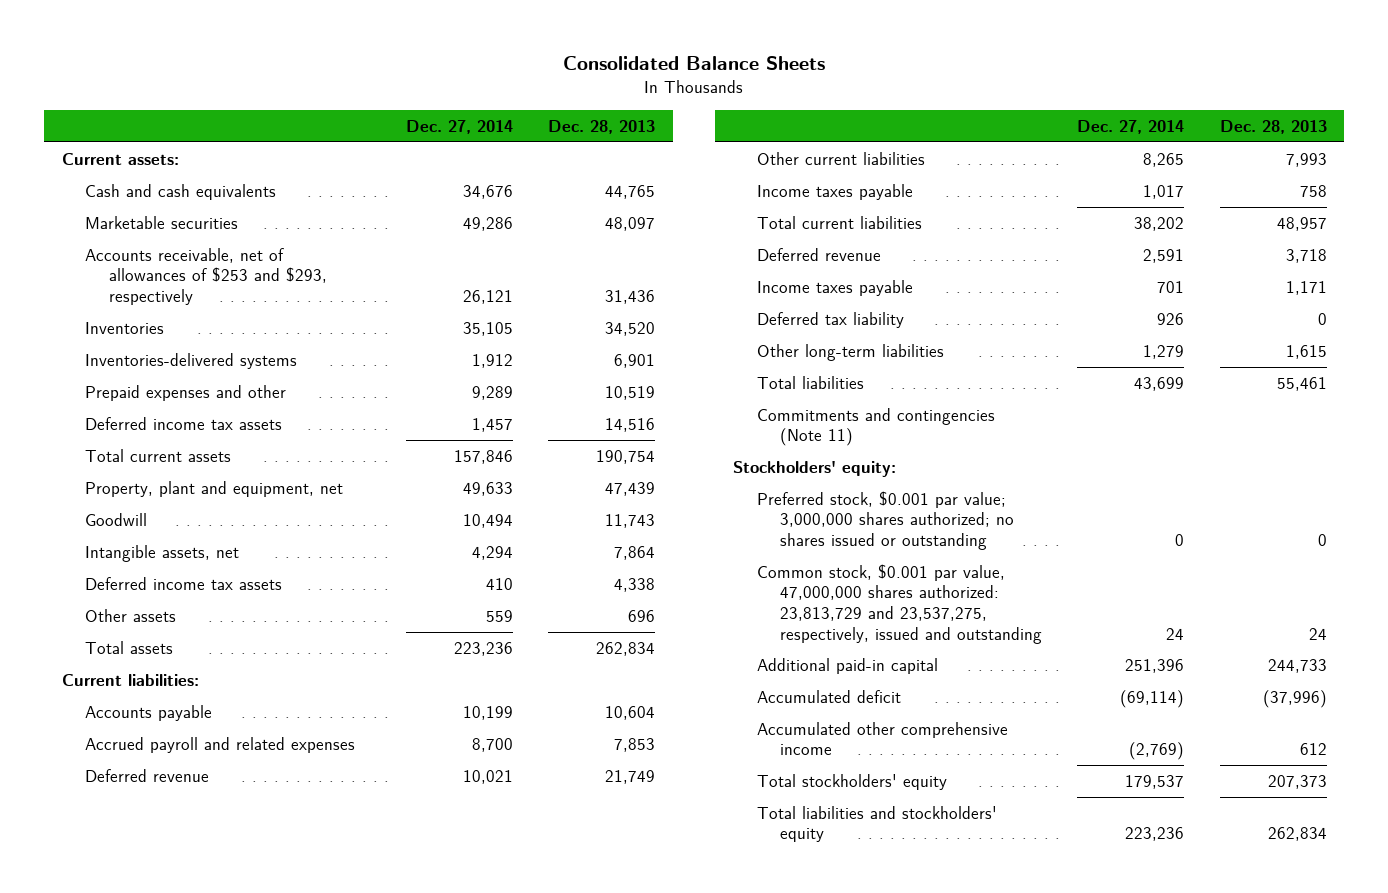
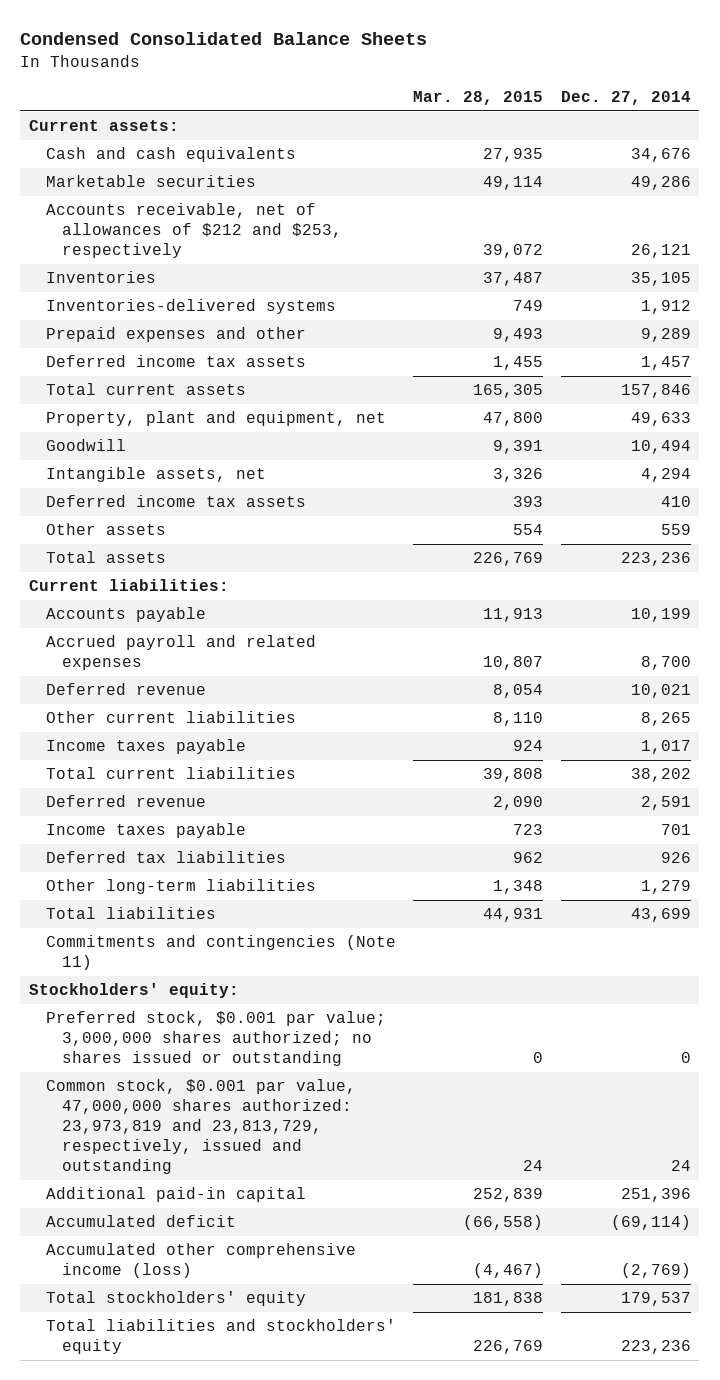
[563,56,826,71] Consolidated Balance Sheets -> [20,32,428,46] Condensed Consolidated Balance Sheets
[548,119,656,134] Dec. 28, 2013 -> none
none -> [413,91,544,106] Mar. 28, 2015
[85,247,328,305] Accounts receivable, net of allowances of $253 and $293, respectively -> [45,203,342,259] Accounts receivable, net of allowances of $212 and $253, respectively
[756,311,904,328] Deferred tax liability -> [45,851,286,864] Deferred tax liabilities
[756,563,1043,644] Common stock, $0.001 par value, 47,000,000 shares authorized: 23,813,729 and 23,537,275, respectively, issued and outstanding -> [45,1079,356,1174] Common stock, $0.001 par value, 47,000,000 shares authorized: 23,973,819 and 23,813,729, respectively, issued and outstanding
[756,721,1008,756] Accumulated other comprehensive income -> [45,1243,356,1279] Accumulated other comprehensive income (loss)

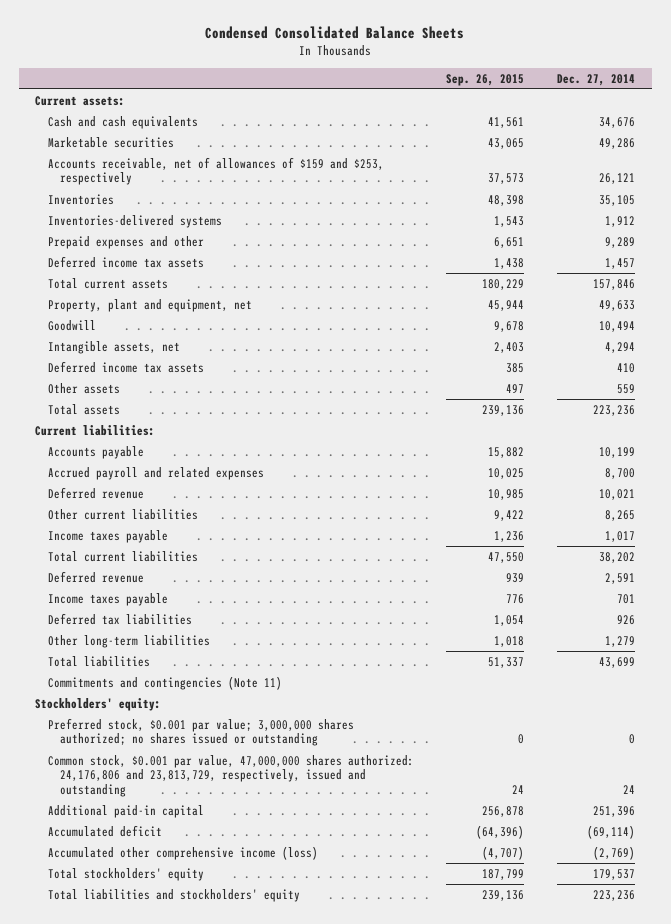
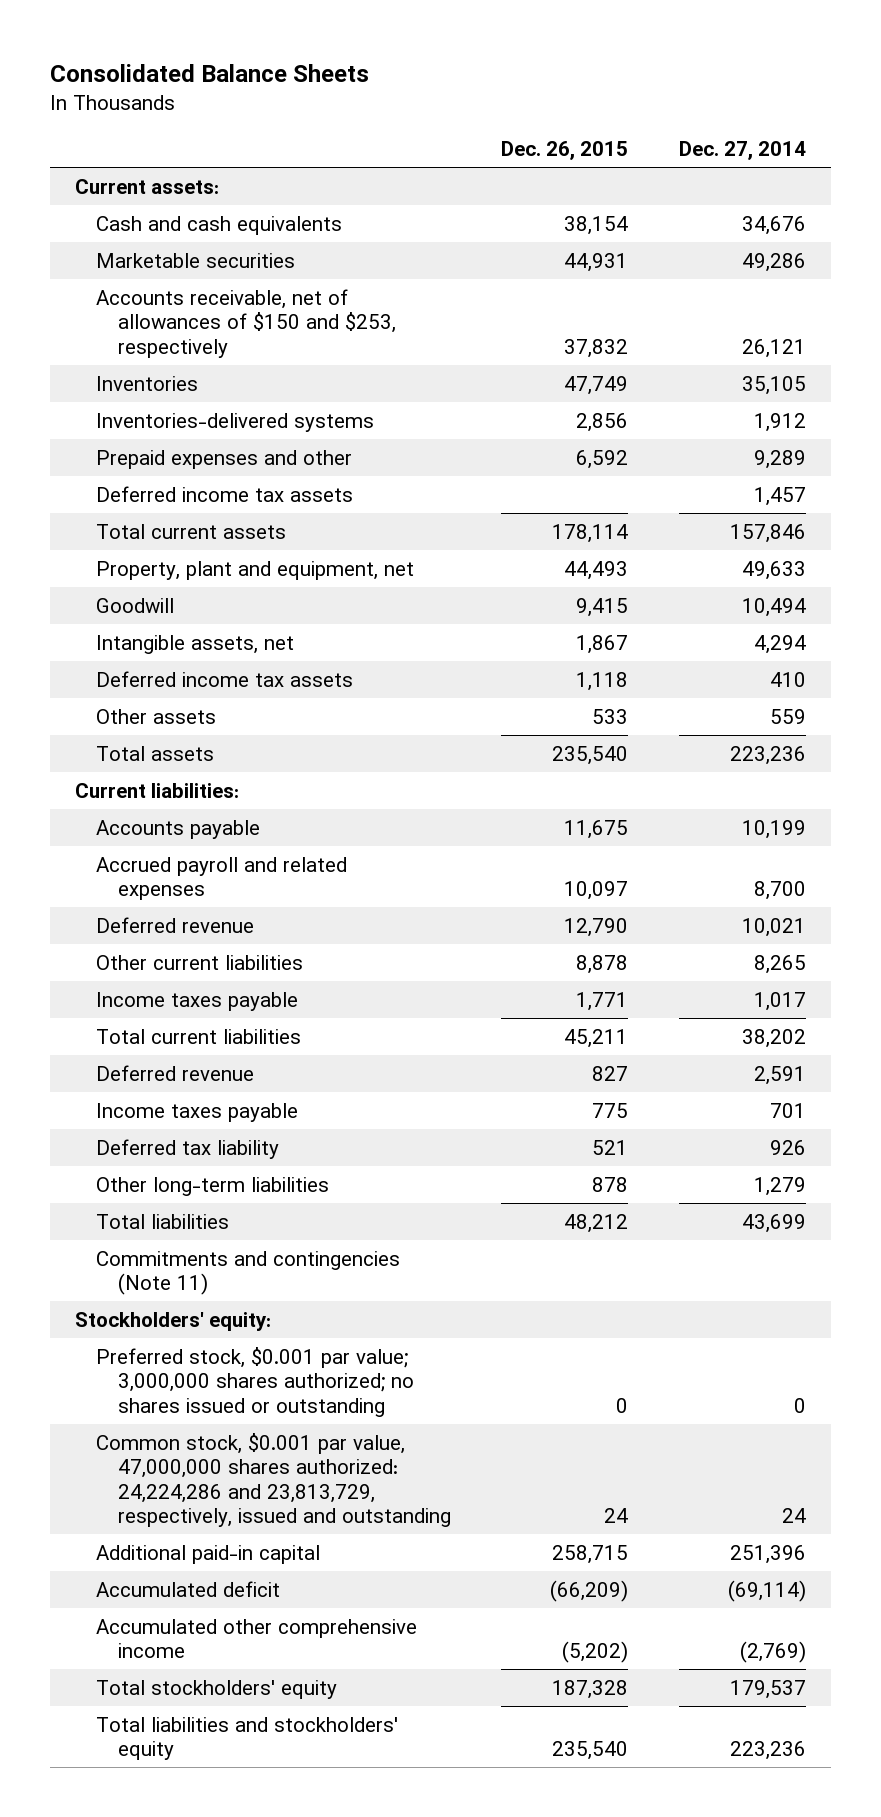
[205,26,465,40] Condensed Consolidated Balance Sheets -> [49,63,369,82] Consolidated Balance Sheets
[446,73,525,86] Sep. 26, 2015 -> none
none -> [501,141,629,161] Dec. 26, 2015
[47,156,384,186] Accounts receivable, net of allowances of $159 and $253, respectively -> [96,288,396,358] Accounts receivable, net of allowances of $150 and $253, respectively
[47,612,192,625] Deferred tax liabilities -> [96,1138,280,1159] Deferred tax liability
[47,754,414,797] Common stock, $0.001 par value, 47,000,000 shares authorized: 24,176,806 and 23,813,729, respectively, issued and outstanding -> [96,1432,451,1528] Common stock, $0.001 par value, 47,000,000 shares authorized: 24,224,286 and 23,813,729, respectively, issued and outstanding
[47,845,318,860] Accumulated other comprehensive income (loss) -> [96,1618,418,1659] Accumulated other comprehensive income

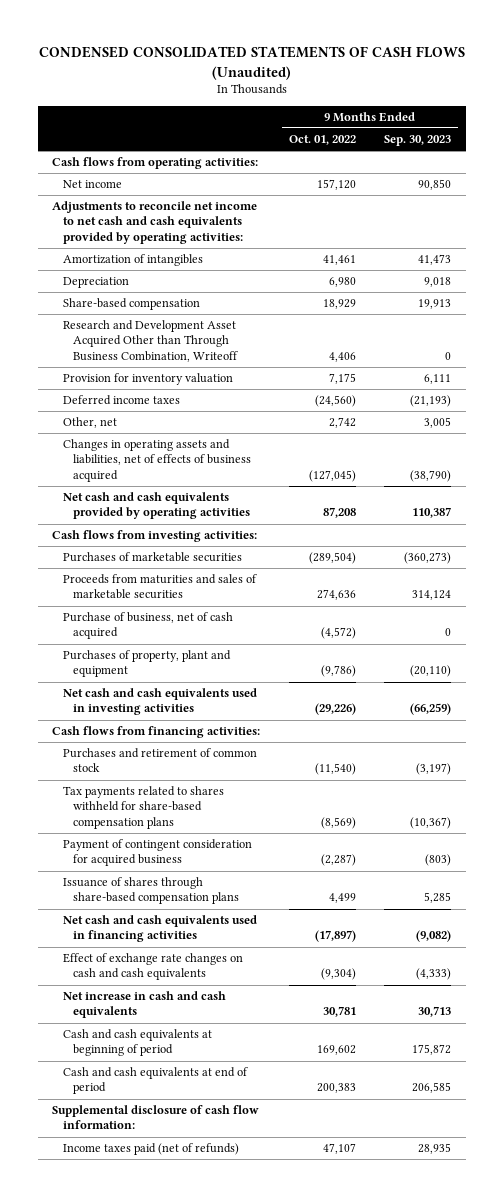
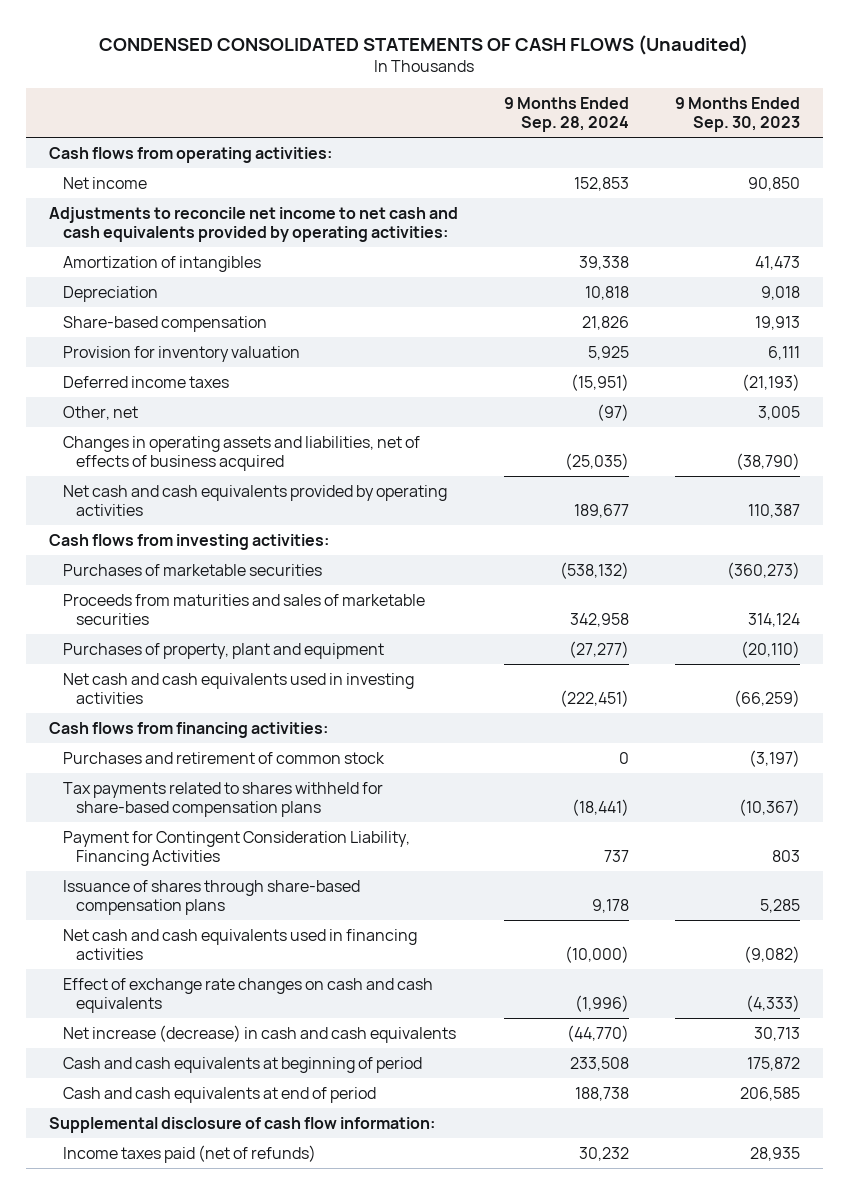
[288,135,356,146] Oct. 01, 2022 -> none
none -> [503,96,629,133] 9 Months Ended Sep. 28, 2024
[62,320,238,362] Research and Development Asset Acquired Other than Through Business Combination, Writeoff -> none
[62,612,233,640] Purchase of business, net of cash acquired -> none
[62,839,252,867] Payment of contingent consideration for acquired business -> [62,830,410,866] Payment for Contingent Consideration Liability, Financing Activities
[425,854,452,867] (803) -> [771,849,800,862] 803
[62,991,226,1019] Net increase in cash and cash equivalents -> [62,1024,456,1043] Net increase (decrease) in cash and cash equivalents

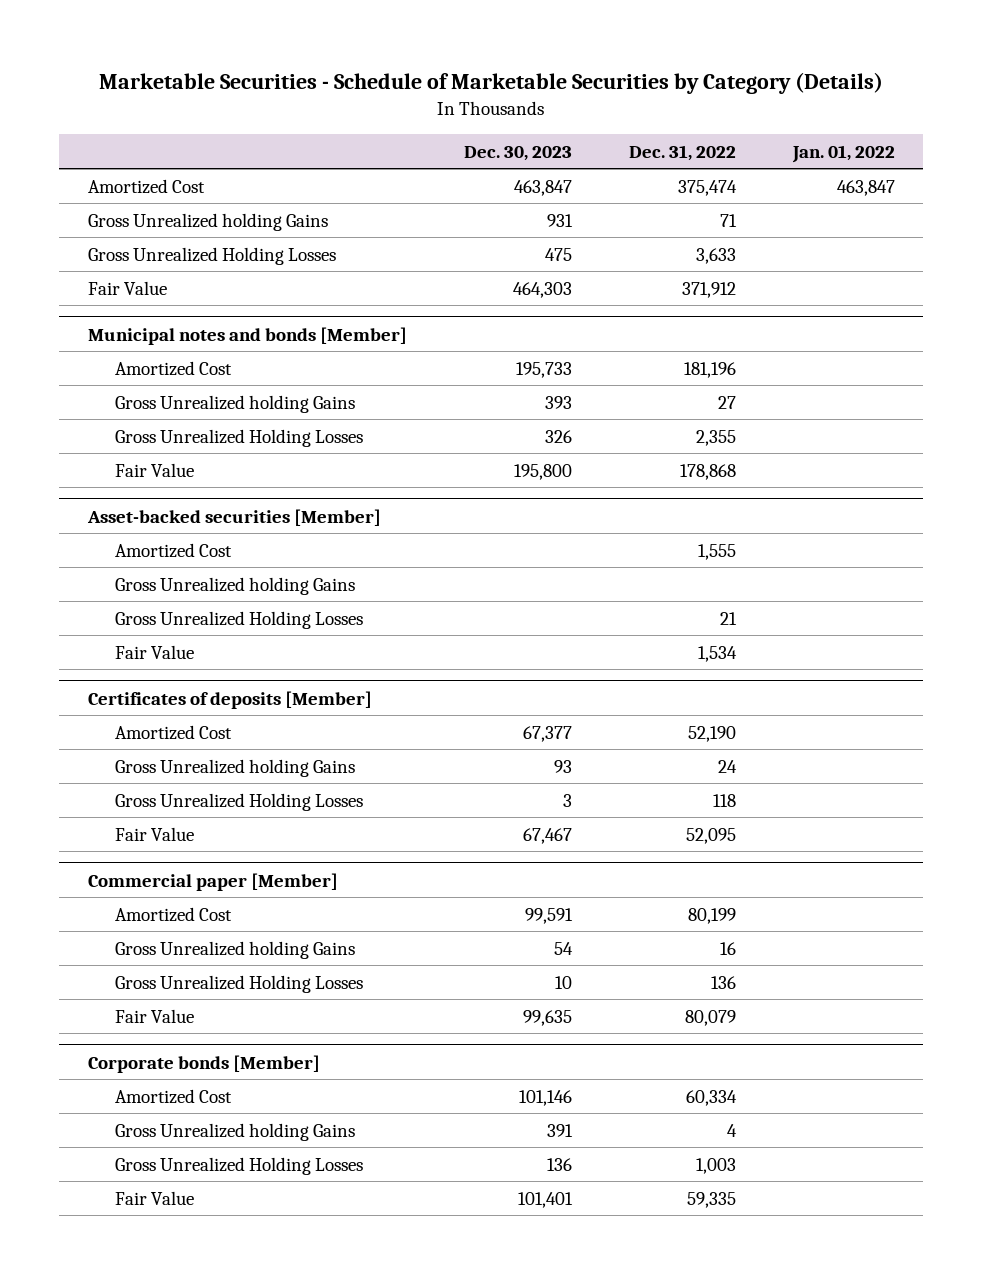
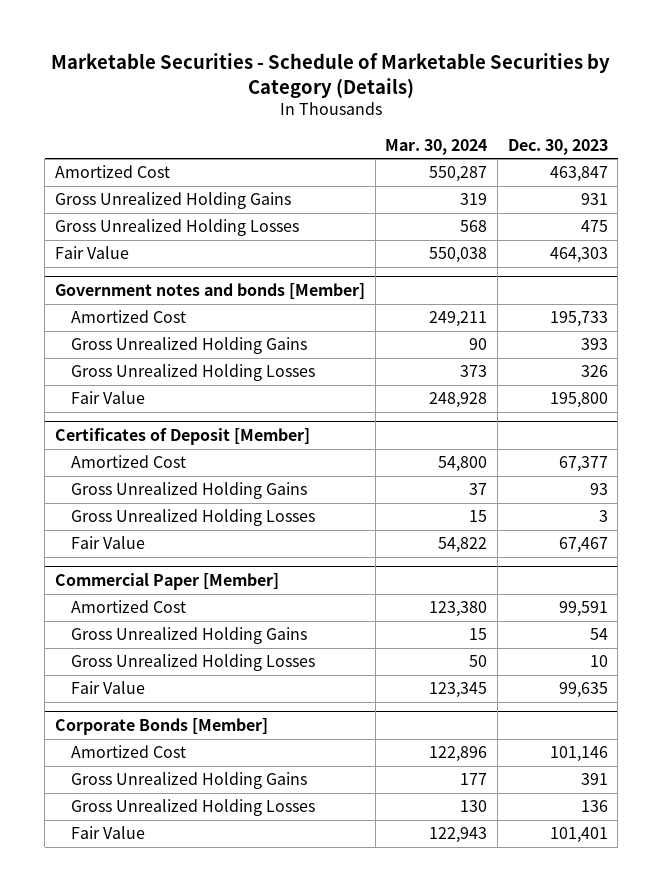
[628,144,736,161] Dec. 31, 2022 -> none
[791,144,895,163] Jan. 01, 2022 -> none
none -> [385,138,488,155] Mar. 30, 2024
[87,212,328,231] Gross Unrealized holding Gains -> [54,192,291,210] Gross Unrealized Holding Gains
[87,326,407,345] Municipal notes and bonds [Member] -> [54,282,365,299] Government notes and bonds [Member]
[115,394,356,413] Gross Unrealized holding Gains -> [70,337,307,355] Gross Unrealized Holding Gains
[86,508,381,526] Asset-backed securities [Member] -> none
[115,542,233,558] Amortized Cost -> none
[115,576,356,595] Gross Unrealized holding Gains -> none
[115,610,364,629] Gross Unrealized Holding Losses -> none
[115,644,195,659] Fair Value -> none
[87,690,372,709] Certificates of deposits [Member] -> [54,427,310,445] Certificates of Deposit [Member]
[115,758,356,777] Gross Unrealized holding Gains -> [70,482,307,500] Gross Unrealized Holding Gains
[87,872,338,891] Commercial paper [Member] -> [54,572,279,590] Commercial Paper [Member]
[115,940,356,959] Gross Unrealized holding Gains -> [70,627,307,645] Gross Unrealized Holding Gains
[87,1054,320,1073] Corporate bonds [Member] -> [54,717,268,735] Corporate Bonds [Member]
[115,1122,356,1141] Gross Unrealized holding Gains -> [70,772,307,790] Gross Unrealized Holding Gains

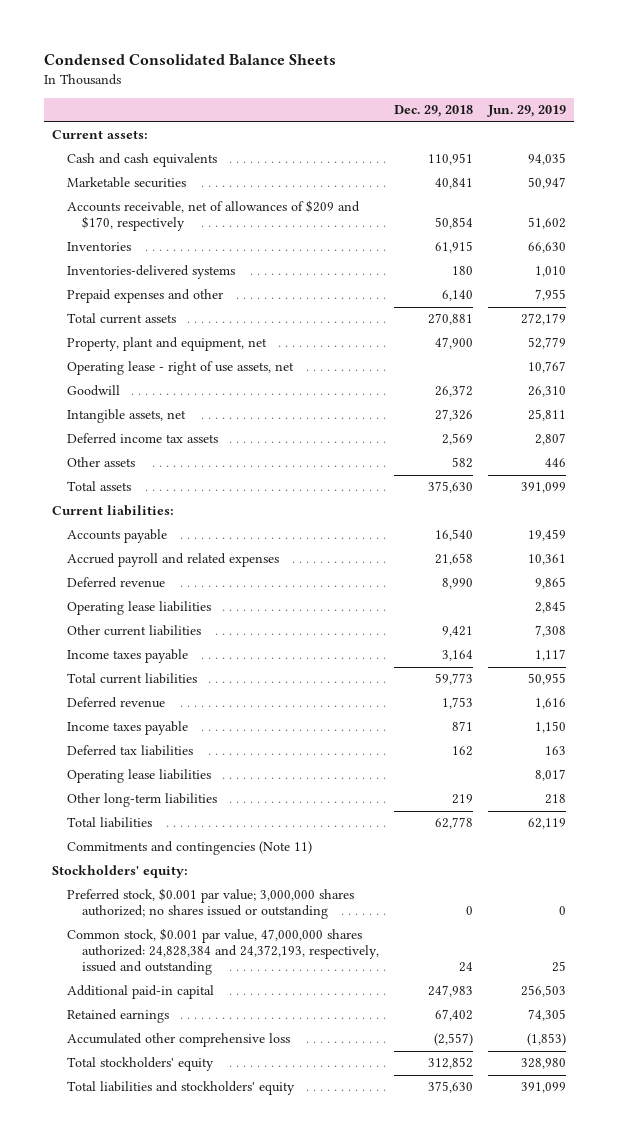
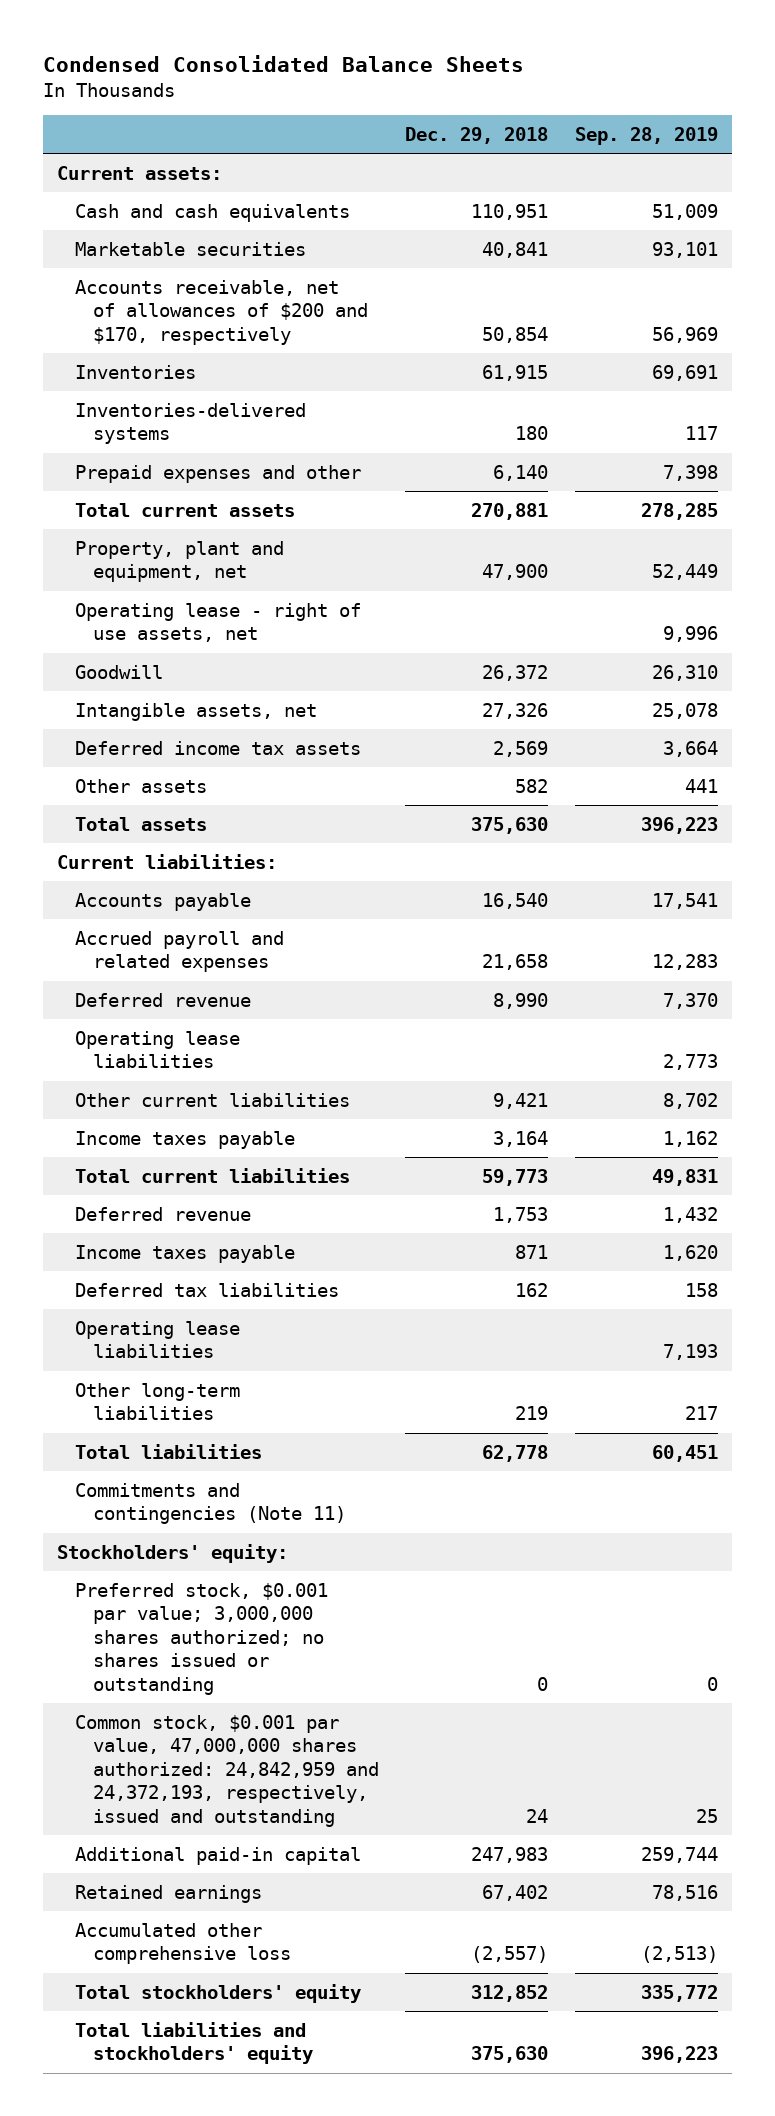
[487,105,567,118] Jun. 29, 2019 -> none
none -> [575,126,719,145] Sep. 28, 2019
[66,200,360,232] Accounts receivable, net of allowances of $209 and $170, respectively -> [74,279,368,345] Accounts receivable, net of allowances of $200 and $170, respectively
[66,928,379,976] Common stock, $0.001 par value, 47,000,000 shares authorized: 24,828,384 and 24,372,193, respectively, issued and outstanding -> [74,1714,379,1827] Common stock, $0.001 par value, 47,000,000 shares authorized: 24,842,959 and 24,372,193, respectively, issued and outstanding

